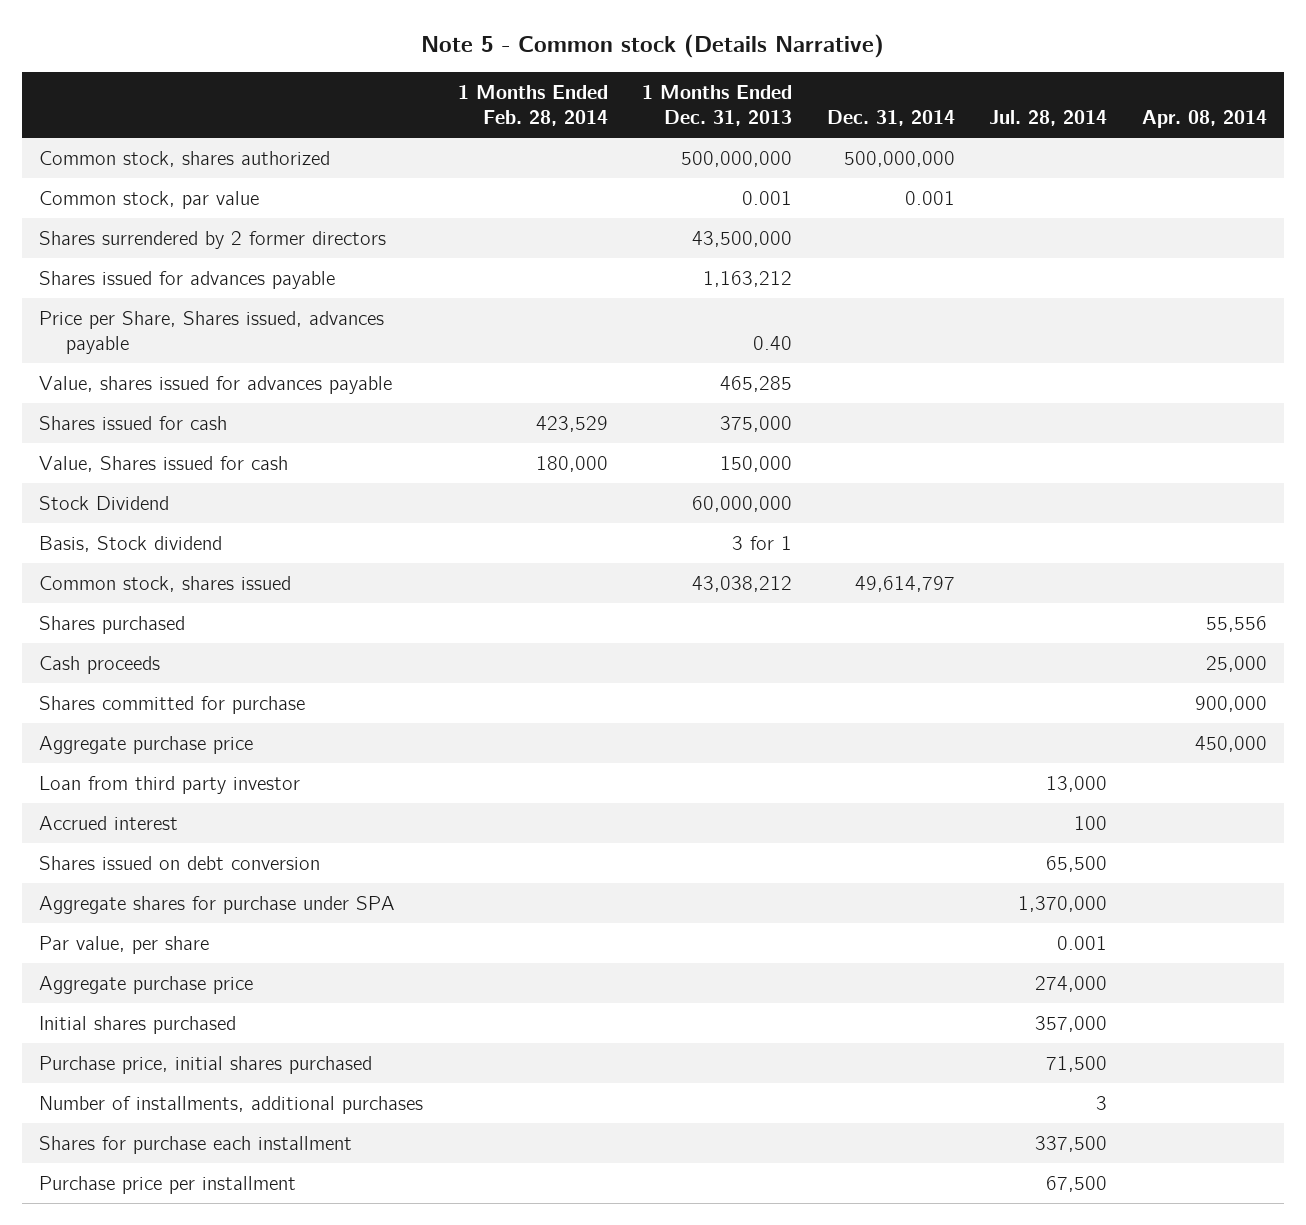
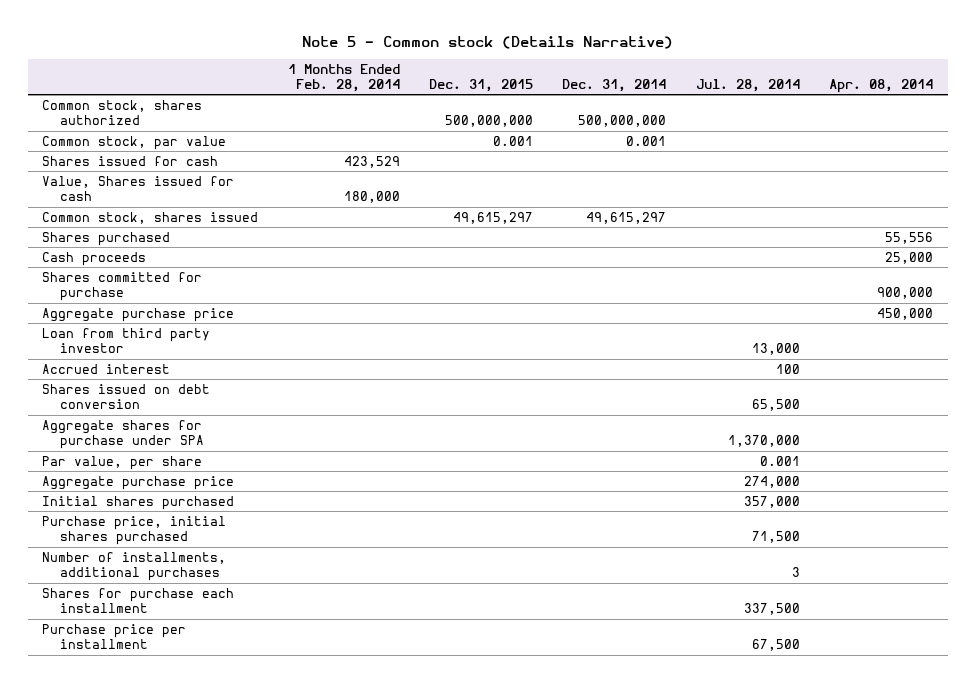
[642,84,793,126] 1 Months Ended Dec. 31, 2013 -> none
none -> [428,78,533,92] Dec. 31, 2015
[39,230,387,249] Shares surrendered by 2 former directors -> none
[39,270,336,289] Shares issued for advances payable -> none
[39,310,385,354] Price per Share, Shares issued, advances payable -> none
[39,375,393,394] Value, shares issued for advances payable -> none
[39,495,170,510] Stock Dividend -> none
[39,535,223,552] Basis, Stock dividend -> none
[854,575,955,592] 49,614,797 -> [586,211,667,224] 49,615,297

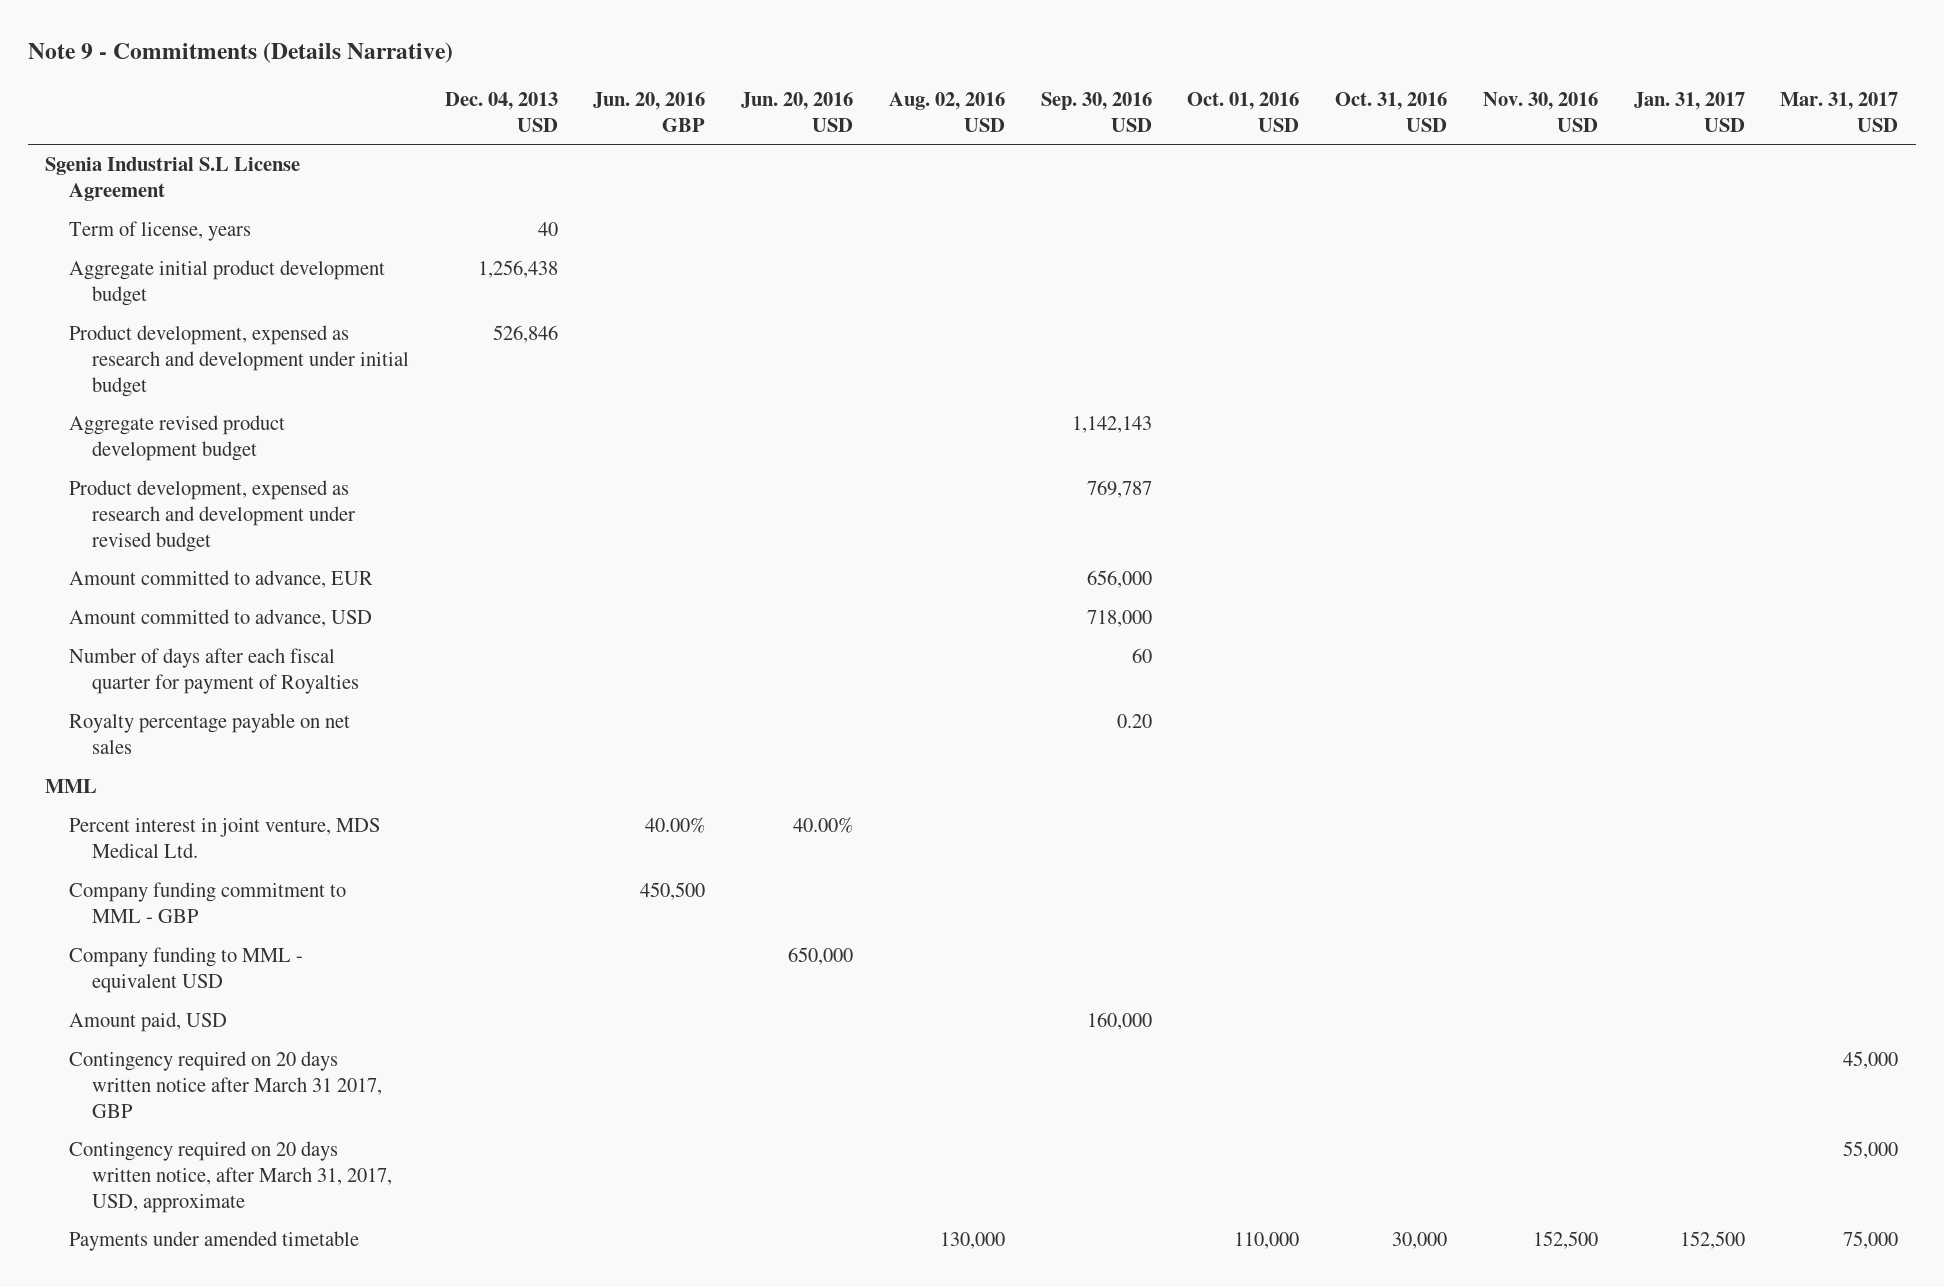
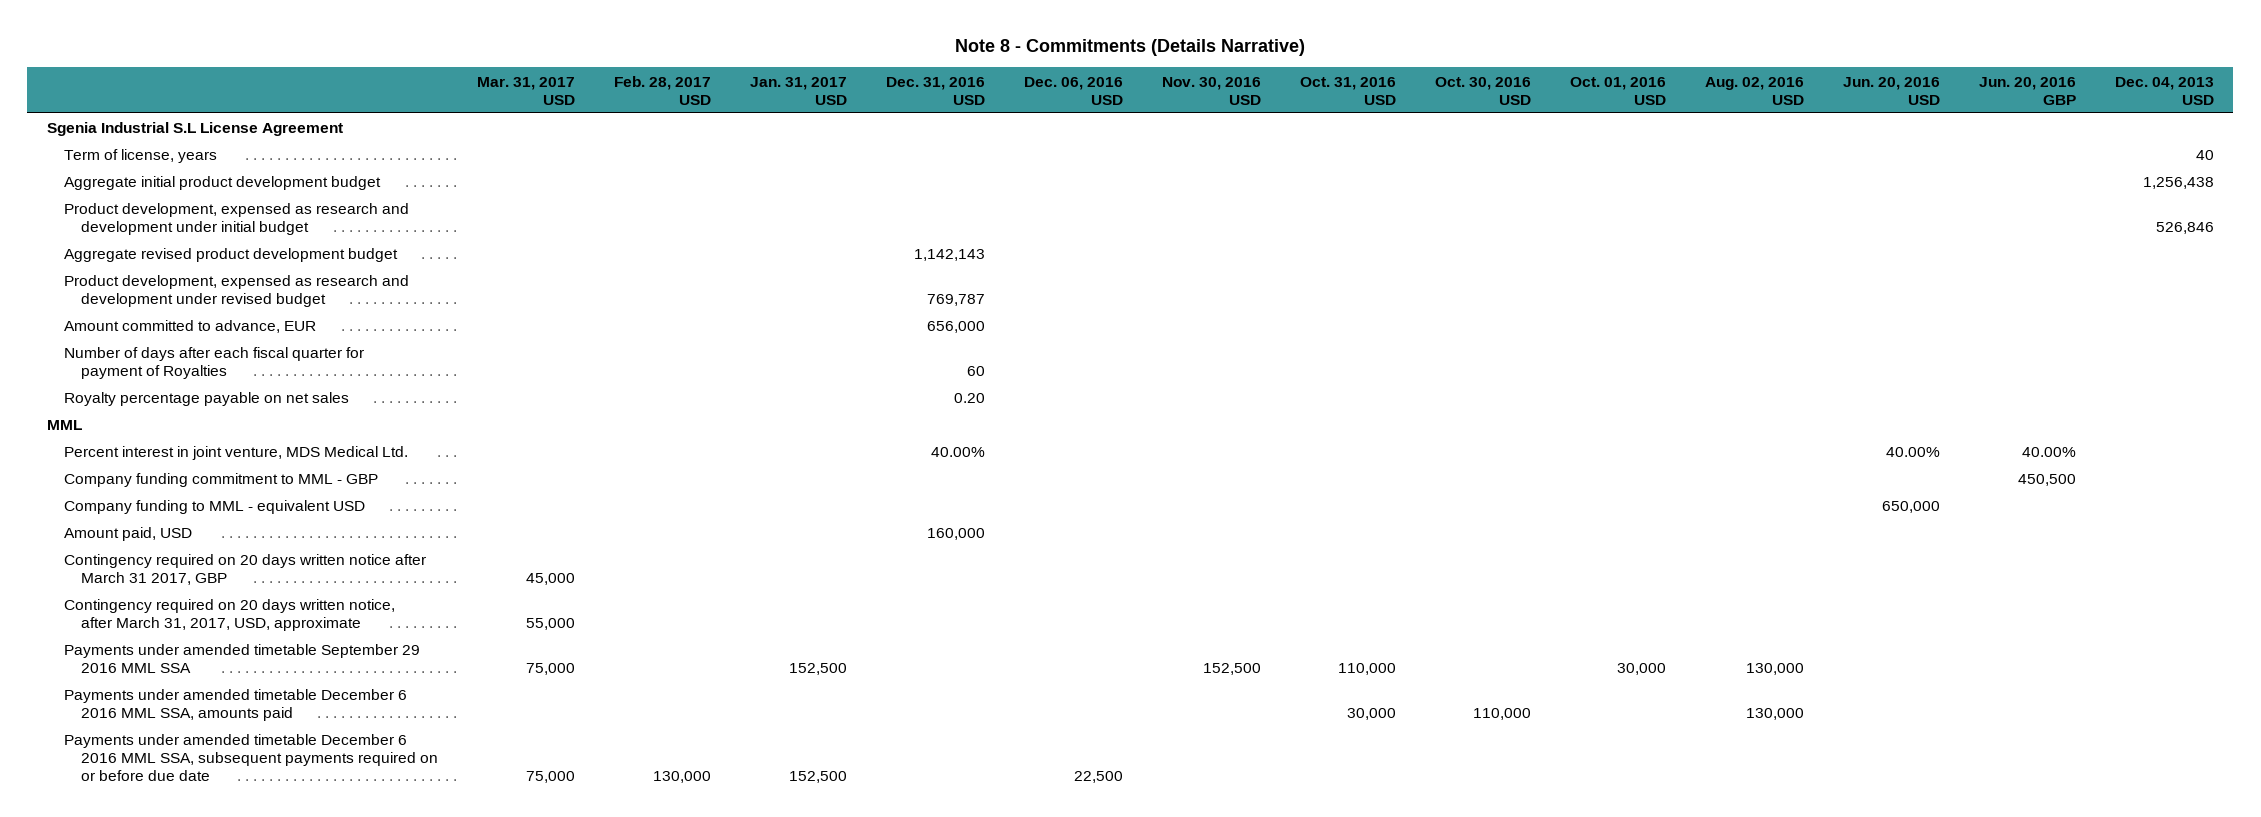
[27,42,453,64] Note 9 - Commitments (Details Narrative) -> [955,38,1306,56] Note 8 - Commitments (Details Narrative)
[1040,91,1152,132] Sep. 30, 2016 USD -> none
none -> [613,75,711,105] Feb. 28, 2017 USD
none -> [885,76,985,105] Dec. 31, 2016 USD
none -> [1023,76,1123,105] Dec. 06, 2016 USD
none -> [1434,76,1531,105] Oct. 30, 2016 USD
[68,609,372,628] Amount committed to advance, USD -> none
[68,1231,359,1252] Payments under amended timetable -> [63,644,420,674] Payments under amended timetable September 29 2016 MML SSA
[1234,1232,1300,1250] 110,000 -> [1616,663,1666,676] 30,000
[1392,1232,1448,1250] 30,000 -> [1337,663,1396,676] 110,000
none -> [63,689,407,722] Payments under amended timetable December 6 2016 MML SSA, amounts paid
none -> [63,734,438,782] Payments under amended timetable December 6 2016 MML SSA, subsequent payments required on or before due date

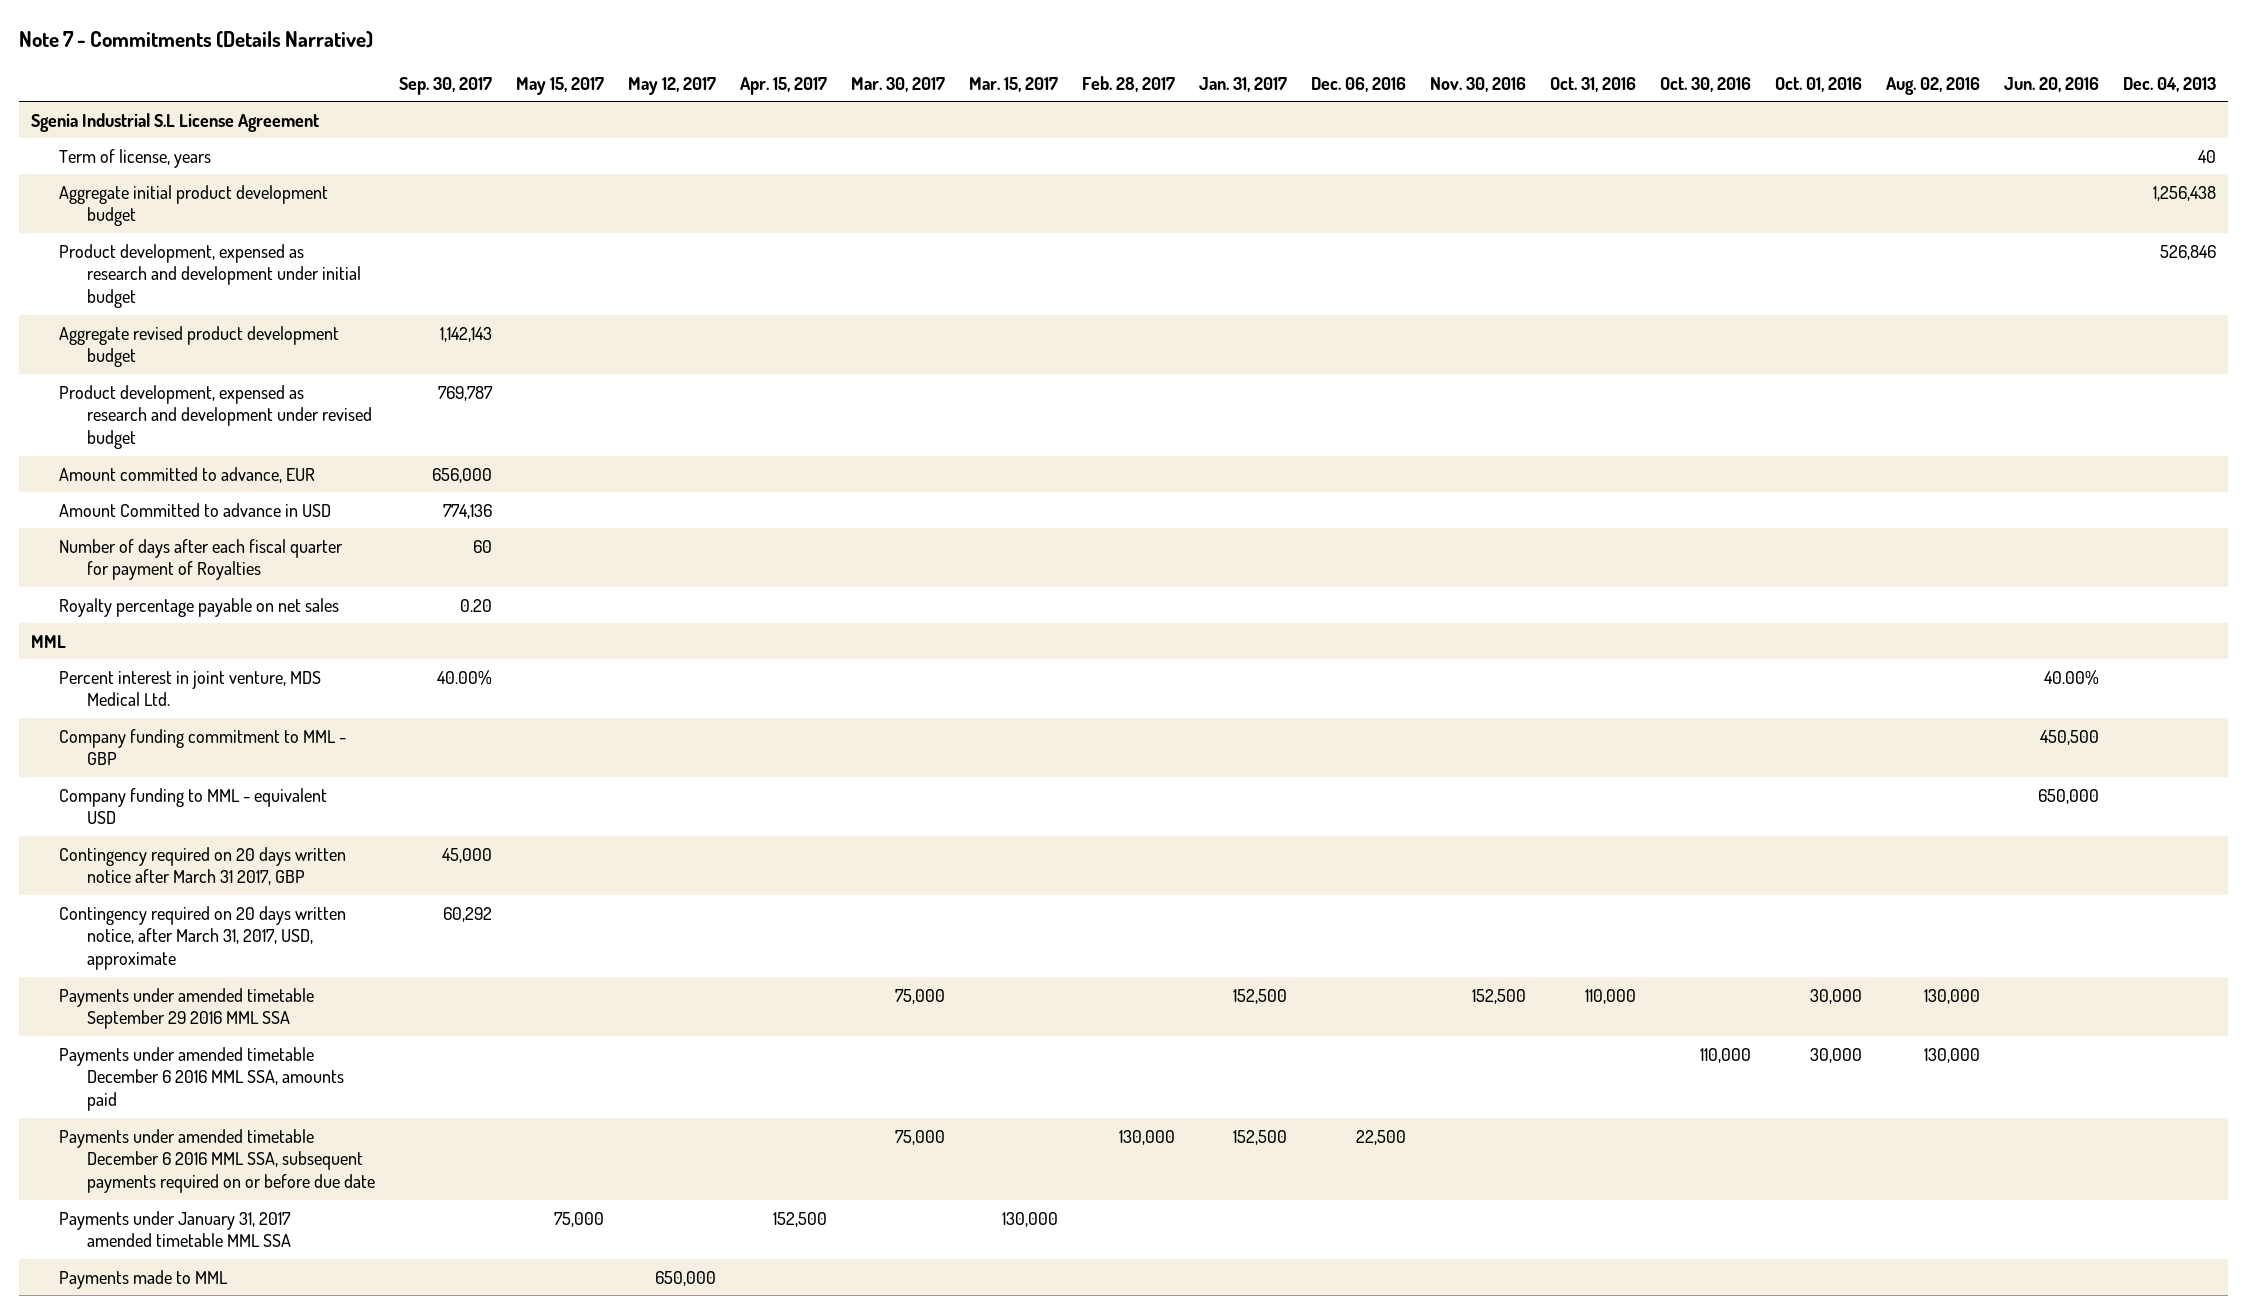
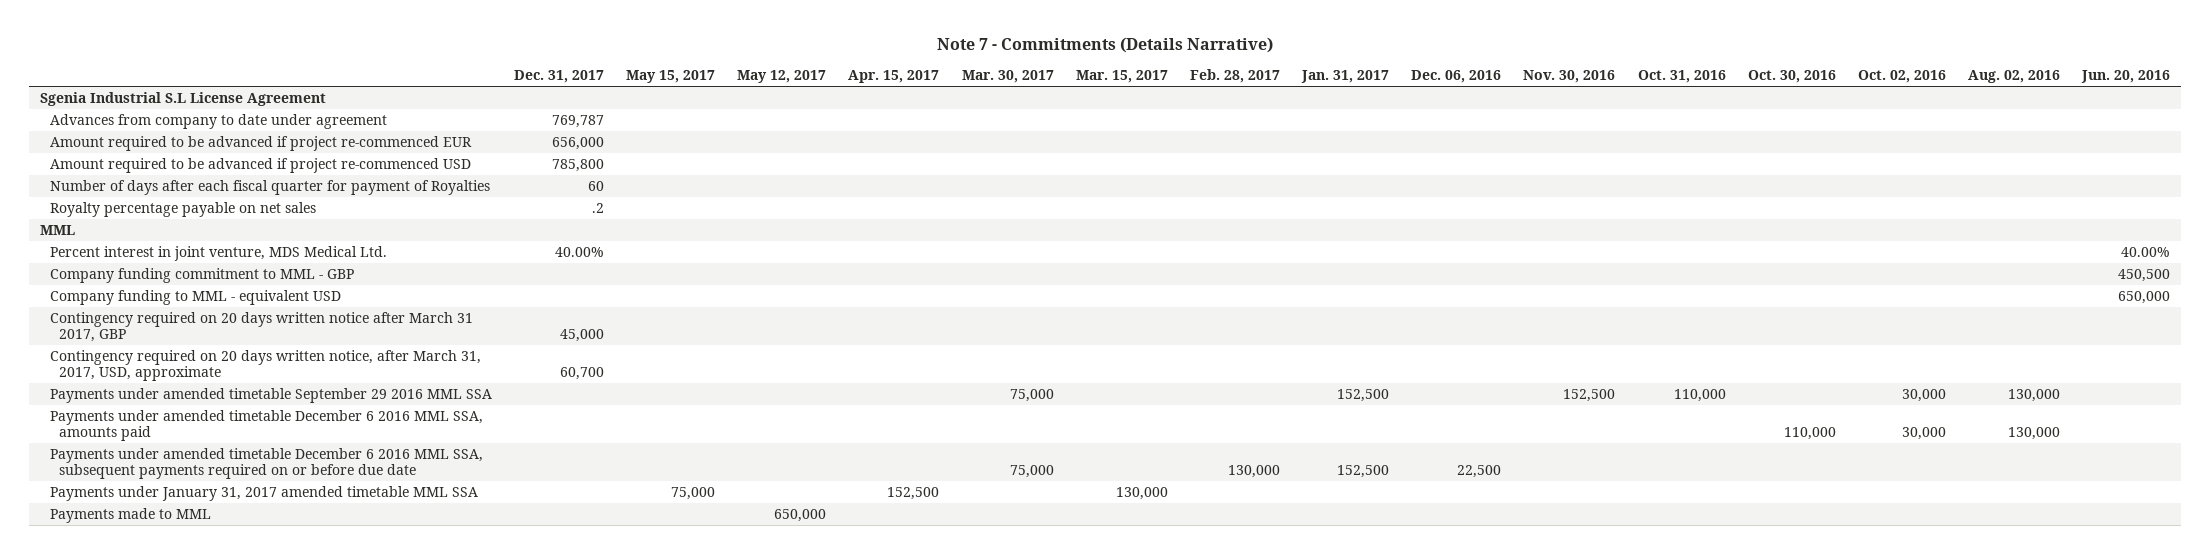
[398,76,492,95] Sep. 30, 2017 -> none
[1774,76,1862,92] Oct. 01, 2016 -> none
[2122,76,2216,92] Dec. 04, 2013 -> none
none -> [513,70,604,84] Dec. 31, 2017
none -> [1858,70,1947,84] Oct. 02, 2016
[58,148,211,168] Term of license, years -> none
[58,184,328,227] Aggregate initial product development budget -> none
[58,243,361,309] Product development, expensed as research and development under initial budget -> none
[58,325,339,368] Aggregate revised product development budget -> none
[58,384,372,450] Product development, expensed as research and development under revised budget -> none
none -> [49,113,387,129] Advances from company to date under agreement
[58,466,315,483] Amount committed to advance, EUR -> [49,135,472,151] Amount required to be advanced if project re-commenced EUR
[58,502,331,517] Amount Committed to advance in USD -> [49,157,471,173] Amount required to be advanced if project re-commenced USD

